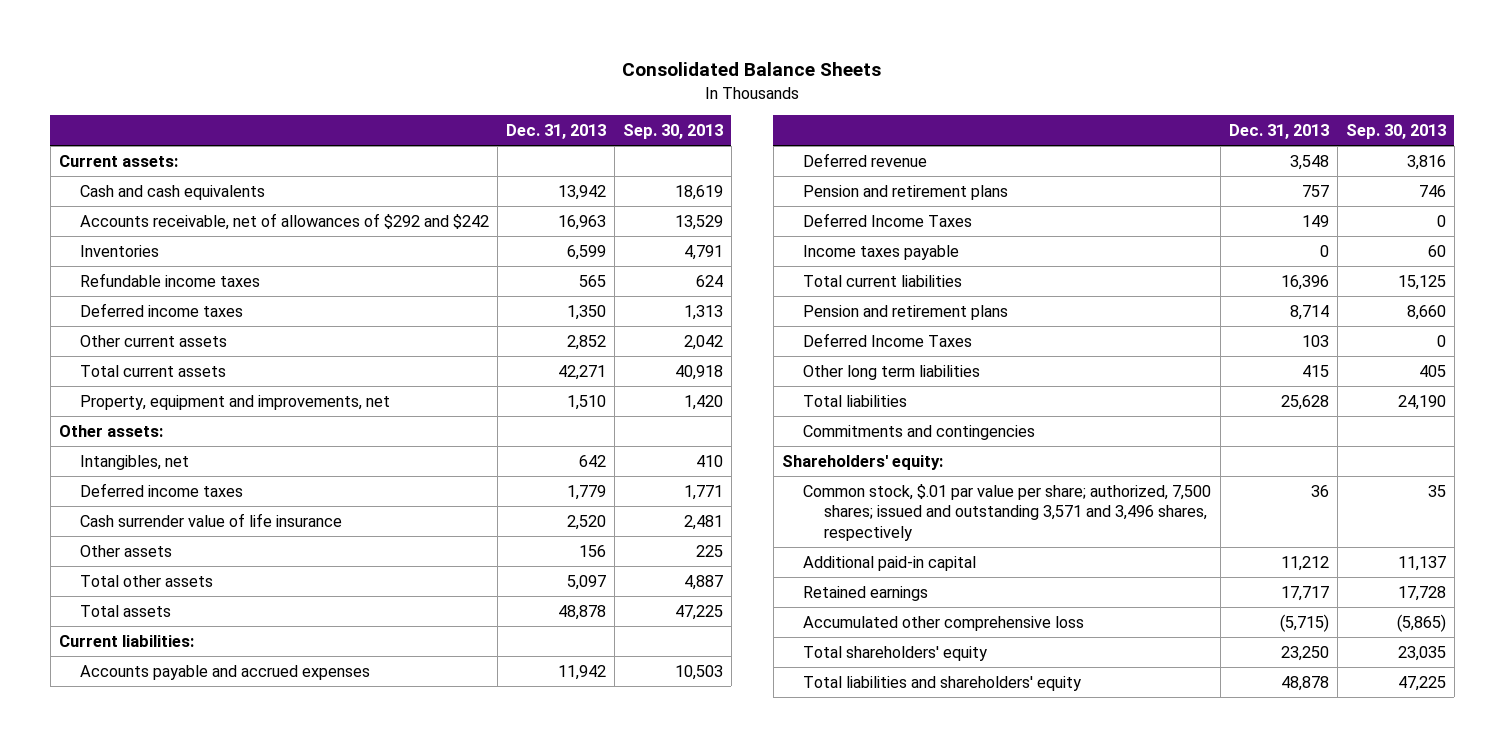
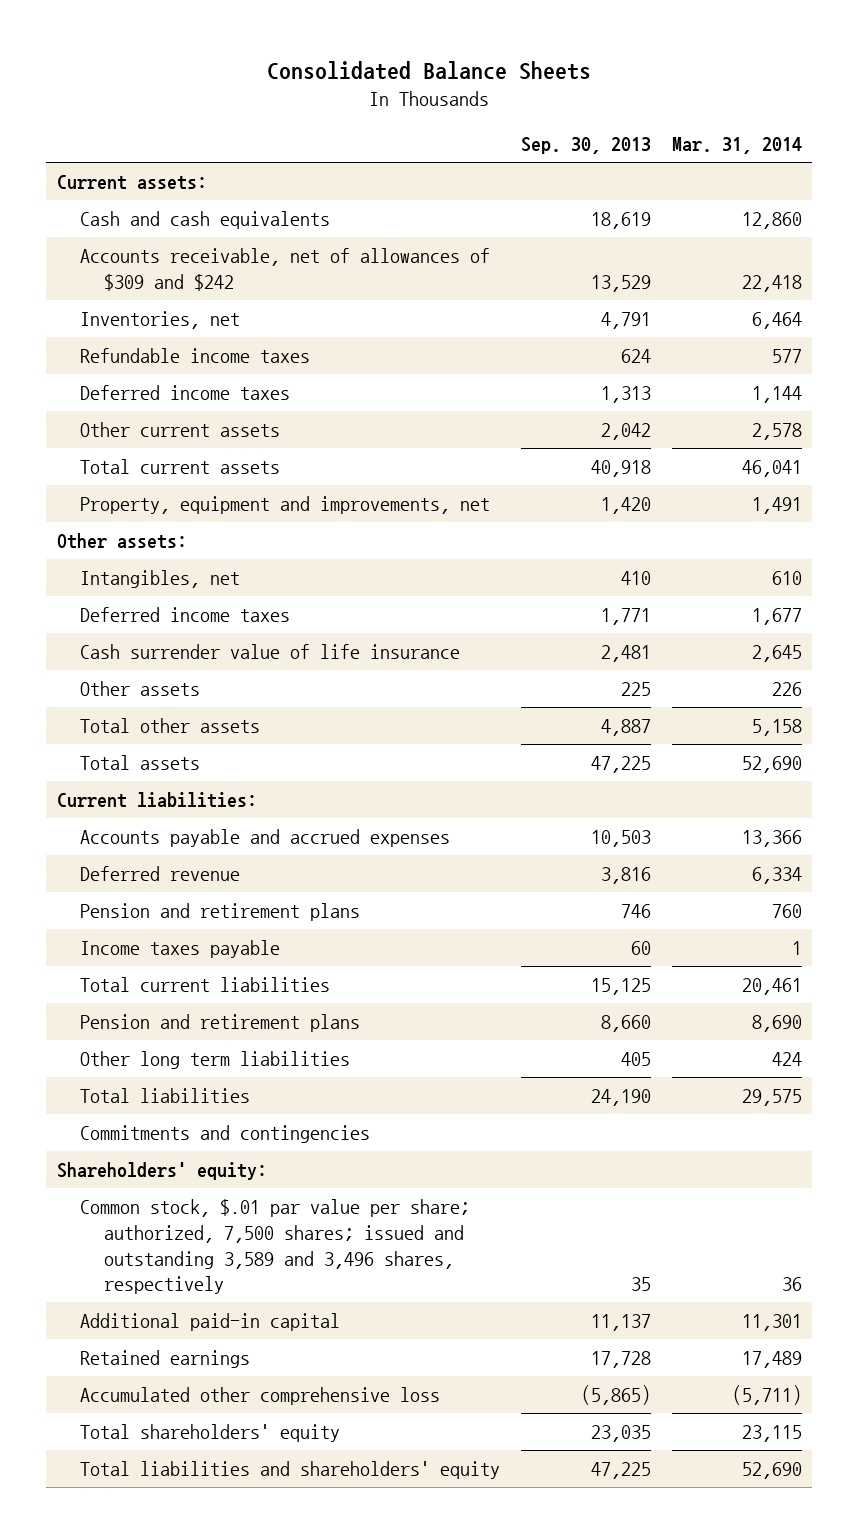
[505,124,606,140] Dec. 31, 2013 -> none
none -> [671,137,802,155] Mar. 31, 2014
[79,212,489,230] Accounts receivable, net of allowances of $292 and $242 -> [80,248,491,291] Accounts receivable, net of allowances of $309 and $242
[79,244,159,257] Inventories -> [80,311,241,330] Inventories, net
[802,212,972,227] Deferred Income Taxes -> none
[802,332,972,347] Deferred Income Taxes -> none
[802,483,1211,541] Common stock, $.01 par value per share; authorized, 7,500 shares; issued and outstanding 3,571 and 3,496 shares, respectively -> [80,1199,471,1295] Common stock, $.01 par value per share; authorized, 7,500 shares; issued and outstanding 3,589 and 3,496 shares, respectively

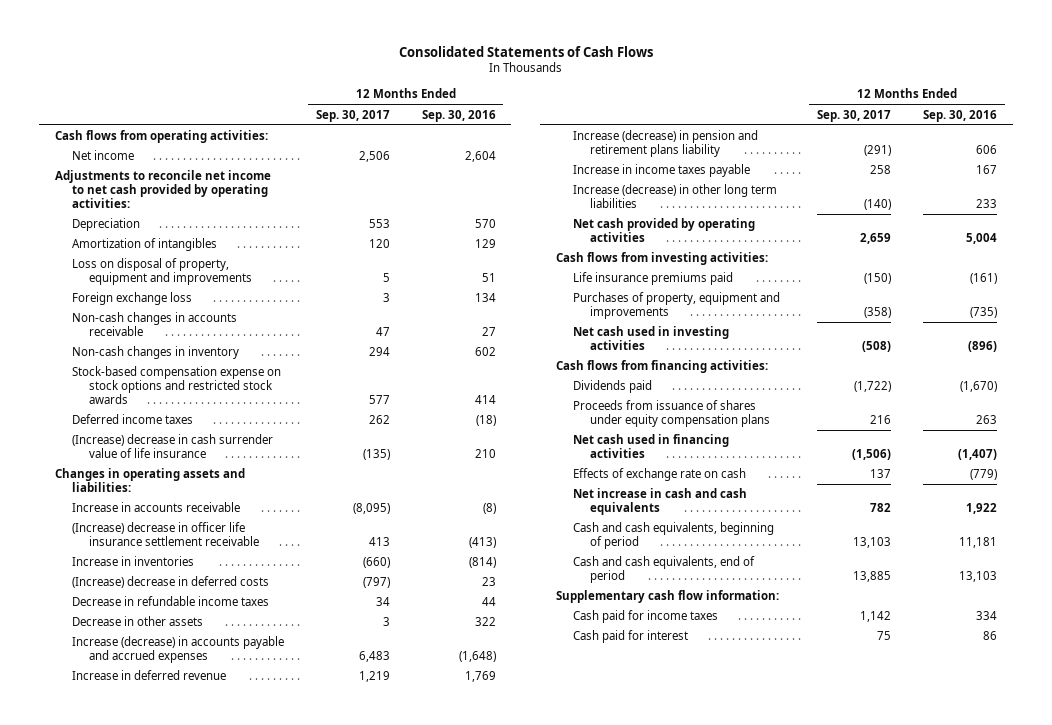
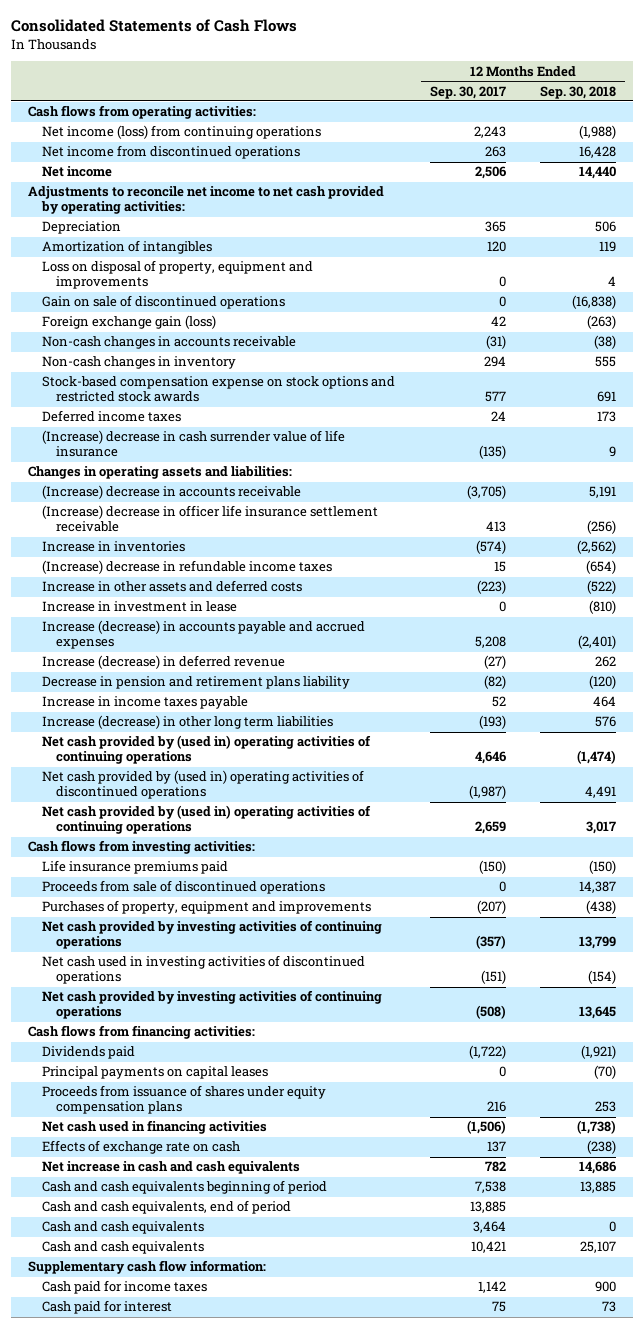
[421,109,496,122] Sep. 30, 2016 -> none
none -> [540,85,617,99] Sep. 30, 2018
none -> [42,125,322,140] Net income (loss) from continuing operations
none -> [42,145,301,160] Net income from discontinued operations
[368,219,390,229] 553 -> [484,221,506,233] 365
[382,273,390,283] 5 -> [498,276,506,288] 0
none -> [42,295,286,310] Gain on sale of discontinued operations
[71,292,192,306] Foreign exchange loss -> [42,315,217,330] Foreign exchange gain (loss)
[382,293,390,303] 3 -> [490,316,506,327] 42
[375,327,390,337] 47 -> [485,335,506,350] (31)
[368,415,390,425] 262 -> [490,411,506,422] 24
[71,502,240,513] Increase in accounts receivable -> [42,485,302,500] (Increase) decrease in accounts receivable
[352,503,390,515] (8,095) -> [466,485,506,500] (3,705)
[71,576,269,589] (Increase) decrease in deferred costs -> none
[362,557,390,569] (660) -> [475,540,506,555] (574)
[71,596,269,607] Decrease in refundable income taxes -> [42,560,333,575] (Increase) decrease in refundable income taxes
[375,597,390,607] 34 -> [493,561,506,573] 15
[71,616,203,627] Decrease in other assets -> [42,580,303,593] Increase in other assets and deferred costs
[382,617,390,627] 3 -> [476,580,506,595] (223)
none -> [42,601,238,613] Increase in investment in lease
[358,651,390,663] 6,483 -> [474,636,506,649] 5,208
[71,670,226,681] Increase in deferred revenue -> [42,655,286,670] Increase (decrease) in deferred revenue
[358,671,390,683] 1,219 -> [483,655,506,670] (27)
[573,130,759,158] Increase (decrease) in pension and retirement plans liability -> [42,676,351,690] Decrease in pension and retirement plans liability
[863,145,891,157] (291) -> [483,675,506,690] (82)
[869,165,891,175] 258 -> [491,696,506,708] 52
[863,199,891,211] (140) -> [478,715,506,730] (193)
none -> [42,735,372,765] Net cash provided by (used in) operating activities of continuing operations
none -> [42,770,365,800] Net cash provided by (used in) operating activities of discontinued operations
[573,218,756,243] Net cash provided by operating activities -> [42,805,372,835] Net cash provided by (used in) operating activities of continuing operations
none -> [42,880,326,895] Proceeds from sale of discontinued operations
[863,307,891,319] (358) -> [476,900,506,915] (207)
none -> [42,920,383,950] Net cash provided by investing activities of continuing operations
none -> [42,955,366,985] Net cash used in investing activities of discontinued operations
[573,326,730,351] Net cash used in investing activities -> [42,990,383,1020] Net cash provided by investing activities of continuing operations
none -> [42,1066,269,1080] Principal payments on capital leases
[573,522,775,550] Cash and cash equivalents, beginning of period -> [42,1180,328,1195] Cash and cash equivalents beginning of period
[852,537,891,549] 13,103 -> [474,1181,506,1194] 7,538
none -> [42,1221,205,1235] Cash and cash equivalents
none -> [42,1241,205,1255] Cash and cash equivalents

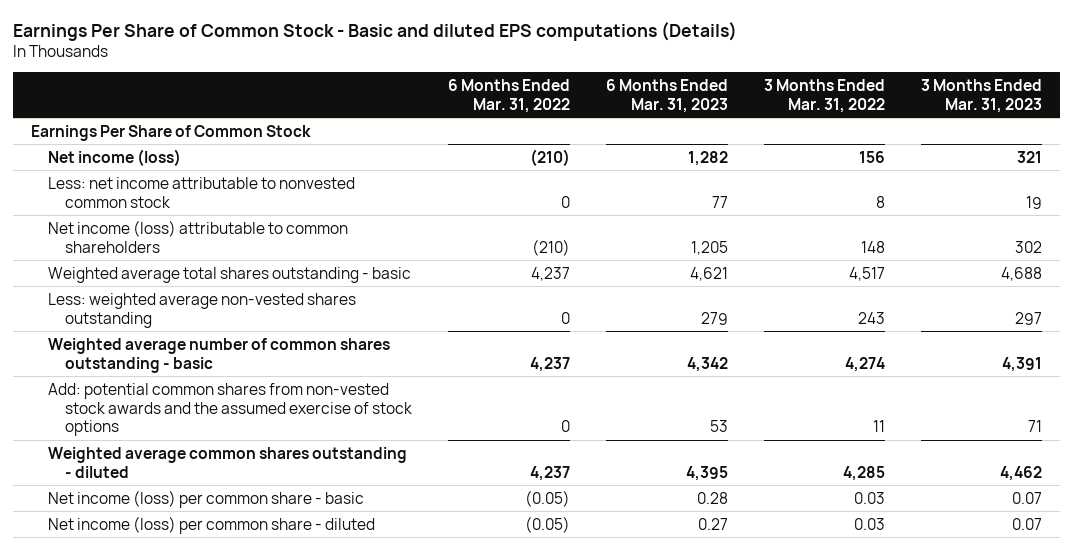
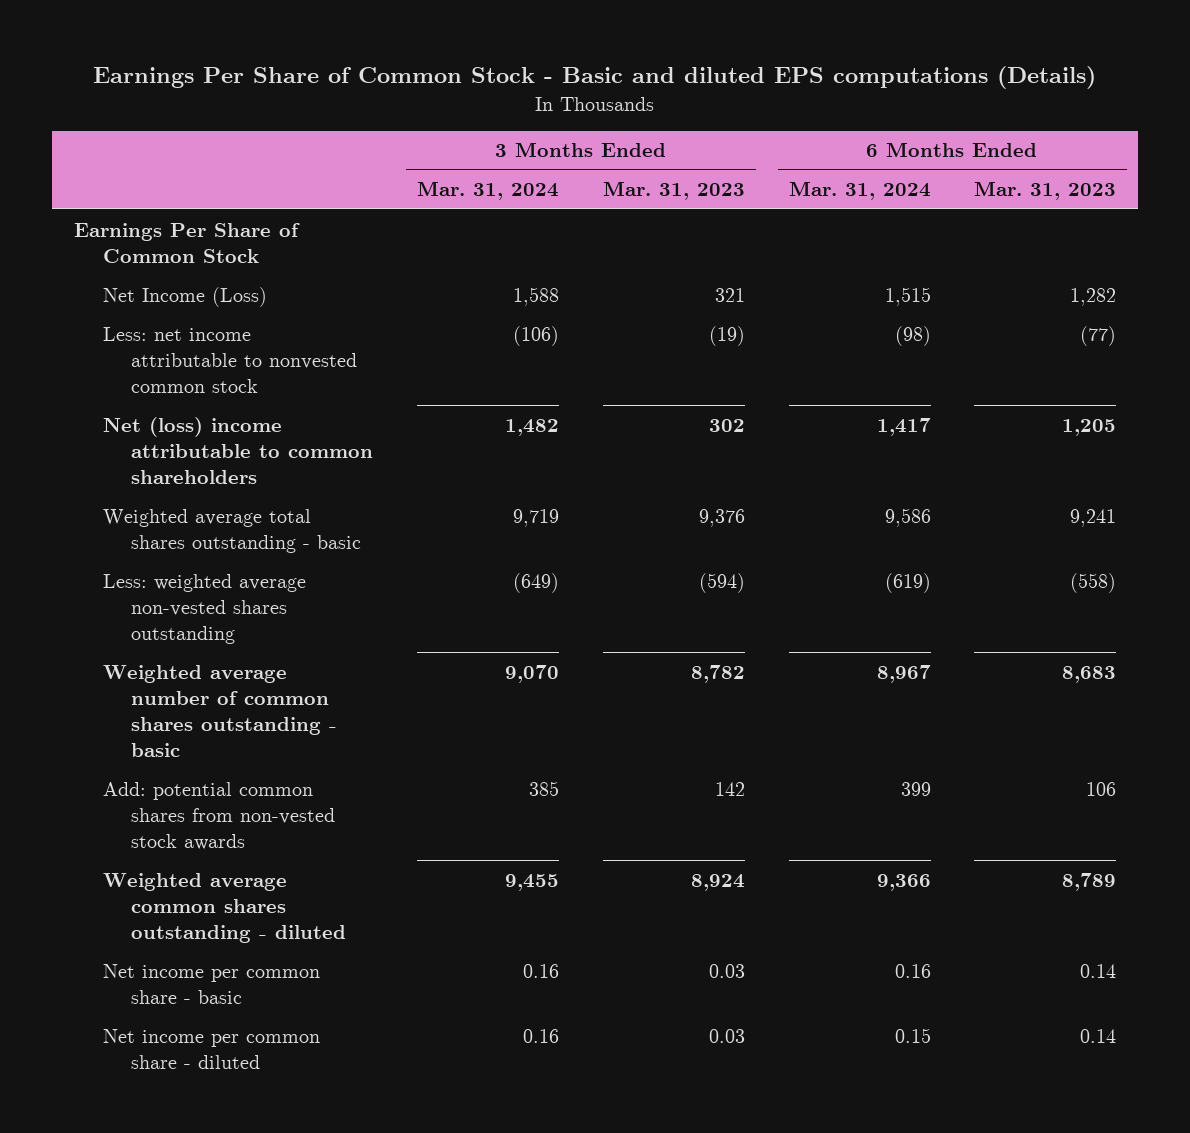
[448,79,571,113] 6 Months Ended Mar. 31, 2022 -> none
[764,79,886,113] 3 Months Ended Mar. 31, 2022 -> none
none -> [417,181,560,201] Mar. 31, 2024
none -> [788,181,931,201] Mar. 31, 2024
[48,148,182,166] Net income (loss) -> [102,286,267,307] Net Income (Loss)
[712,195,729,208] 77 -> [1080,325,1117,346] (77)
[1026,195,1043,209] 19 -> [708,325,745,346] (19)
[48,219,349,253] Net income (loss) attributable to common shareholders -> [102,416,374,484] Net (loss) income attributable to common shareholders
[690,266,729,281] 4,621 -> [1070,508,1117,527] 9,241
[1001,266,1043,281] 4,688 -> [698,508,745,527] 9,376
[701,311,729,325] 279 -> [1070,572,1117,593] (558)
[1015,311,1043,325] 297 -> [698,572,745,593] (594)
[687,356,729,372] 4,342 -> [1062,665,1117,683] 8,683
[1002,356,1043,372] 4,391 -> [690,664,745,683] 8,782
[48,382,413,437] Add: potential common shares from non-vested stock awards and the assumed exercise of stock options -> [102,781,336,850] Add: potential common shares from non-vested stock awards
[710,420,729,433] 53 -> [1086,781,1117,796] 106
[1028,420,1043,433] 71 -> [714,781,745,796] 142
[686,465,729,481] 4,395 -> [1062,872,1117,891] 8,789
[1000,465,1043,481] 4,462 -> [690,873,745,891] 8,924
[48,489,365,508] Net income (loss) per common share - basic -> [102,963,320,1004] Net income per common share - basic
[697,491,729,504] 0.28 -> [1080,963,1117,978] 0.14
[1012,491,1043,504] 0.07 -> [708,963,745,978] 0.03
[48,515,376,534] Net income (loss) per common share - diluted -> [102,1028,320,1069] Net income per common share - diluted
[698,517,729,530] 0.27 -> [1080,1028,1117,1043] 0.14
[1012,517,1043,530] 0.07 -> [708,1028,745,1043] 0.03

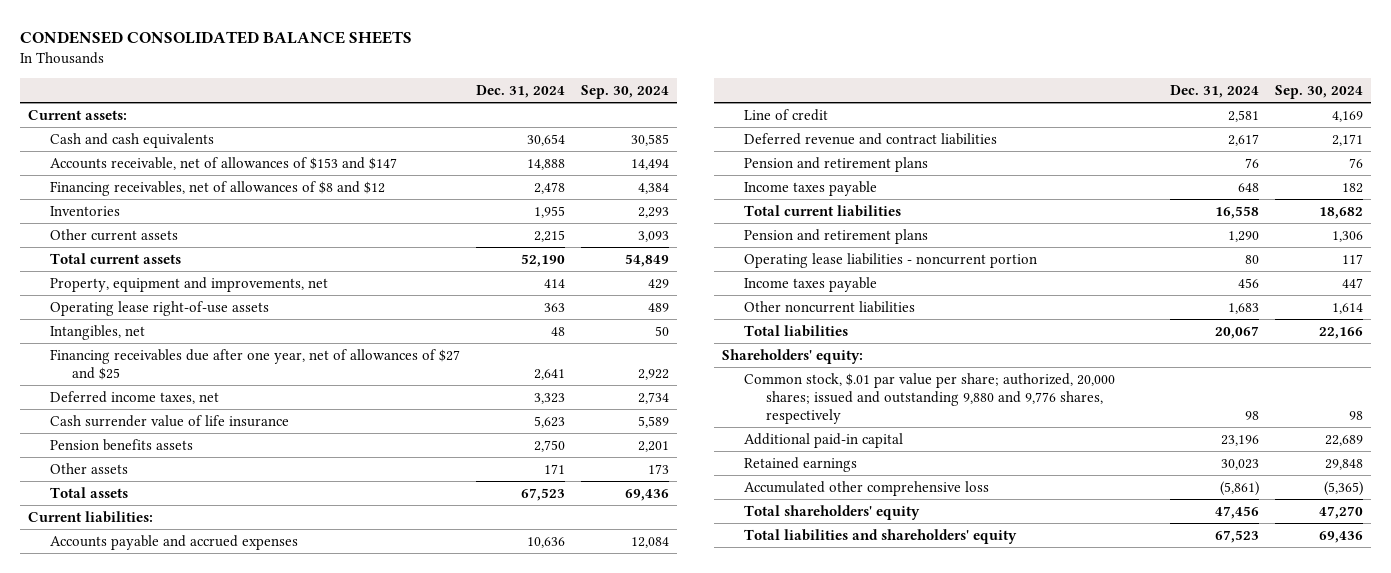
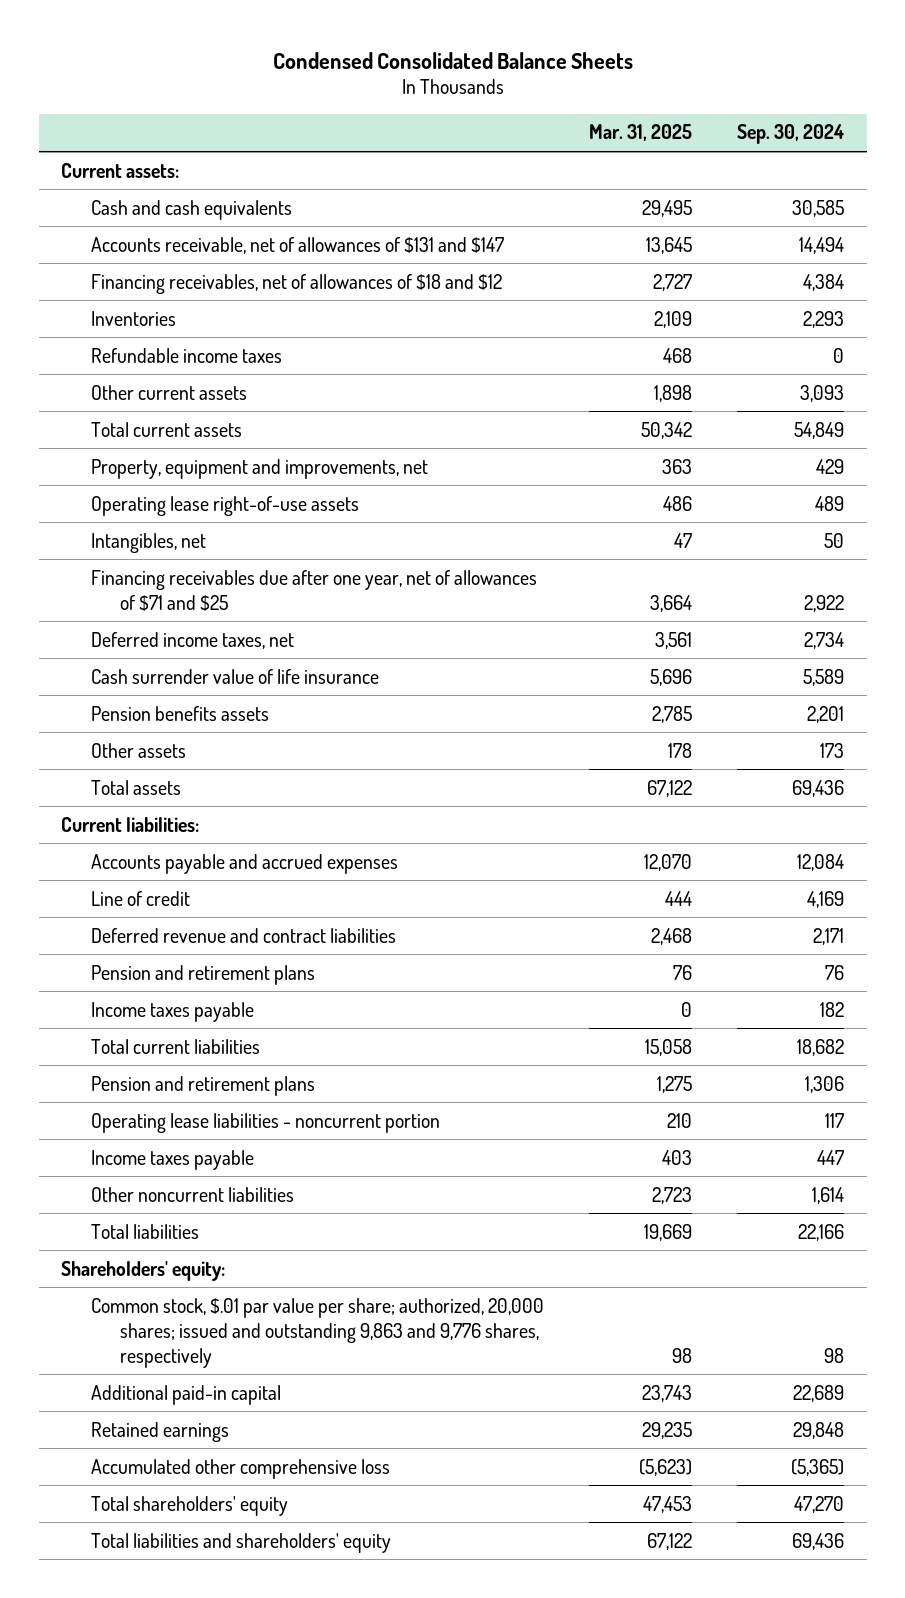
[20,30,413,44] CONDENSED CONSOLIDATED BALANCE SHEETS -> [272,51,633,69] Condensed Consolidated Balance Sheets
[476,84,566,98] Dec. 31, 2024 -> none
none -> [588,124,692,142] Mar. 31, 2025
[50,156,398,170] Accounts receivable, net of allowances of $153 and $147 -> [90,236,504,254] Accounts receivable, net of allowances of $131 and $147
[50,180,386,196] Financing receivables, net of allowances of $8 and $12 -> [90,273,502,294] Financing receivables, net of allowances of $18 and $12
none -> [90,347,282,363] Refundable income taxes
[50,348,461,381] Financing receivables due after one year, net of allowances of $27 and $25 -> [90,569,537,611] Financing receivables due after one year, net of allowances of $71 and $25
[743,372,1115,425] Common stock, $.01 par value per share; authorized, 20,000 shares; issued and outstanding 9,880 and 9,776 shares, respectively -> [90,1297,544,1368] Common stock, $.01 par value per share; authorized, 20,000 shares; issued and outstanding 9,863 and 9,776 shares, respectively

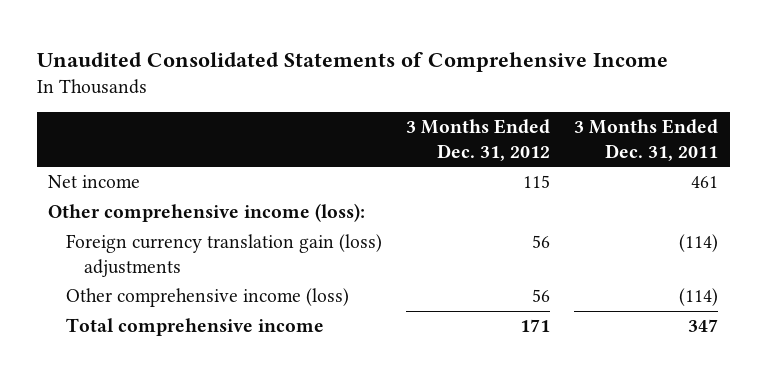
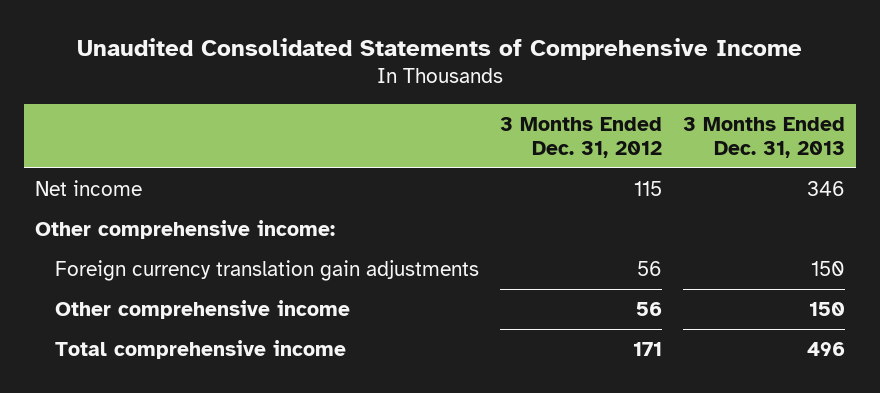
[573,119,718,161] 3 Months Ended Dec. 31, 2011 -> none
none -> [683,116,846,158] 3 Months Ended Dec. 31, 2013
[48,203,366,223] Other comprehensive income (loss): -> [34,219,335,239] Other comprehensive income:
[66,234,383,277] Foreign currency translation gain (loss) adjustments -> [54,259,479,281] Foreign currency translation gain adjustments
[66,288,350,308] Other comprehensive income (loss) -> [54,299,350,319] Other comprehensive income

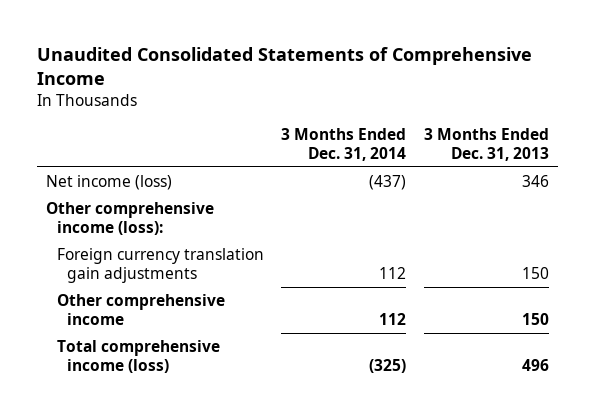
[499,116,662,158] 3 Months Ended Dec. 31, 2012 -> none
none -> [281,128,407,161] 3 Months Ended Dec. 31, 2014
[34,179,142,196] Net income -> [45,174,172,190] Net income (loss)
[34,219,335,239] Other comprehensive income: -> [45,201,214,235] Other comprehensive income (loss):
[54,339,346,359] Total comprehensive income -> [56,339,220,373] Total comprehensive income (loss)

